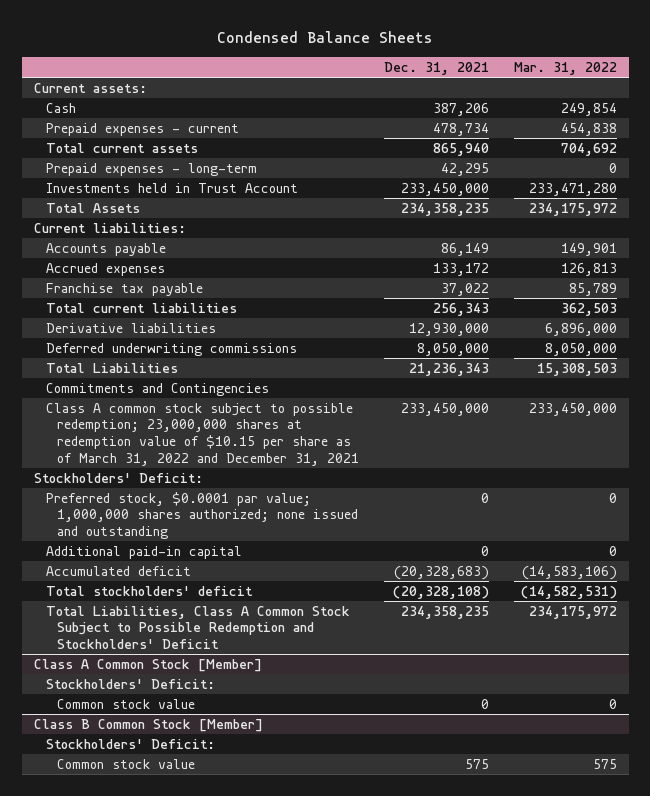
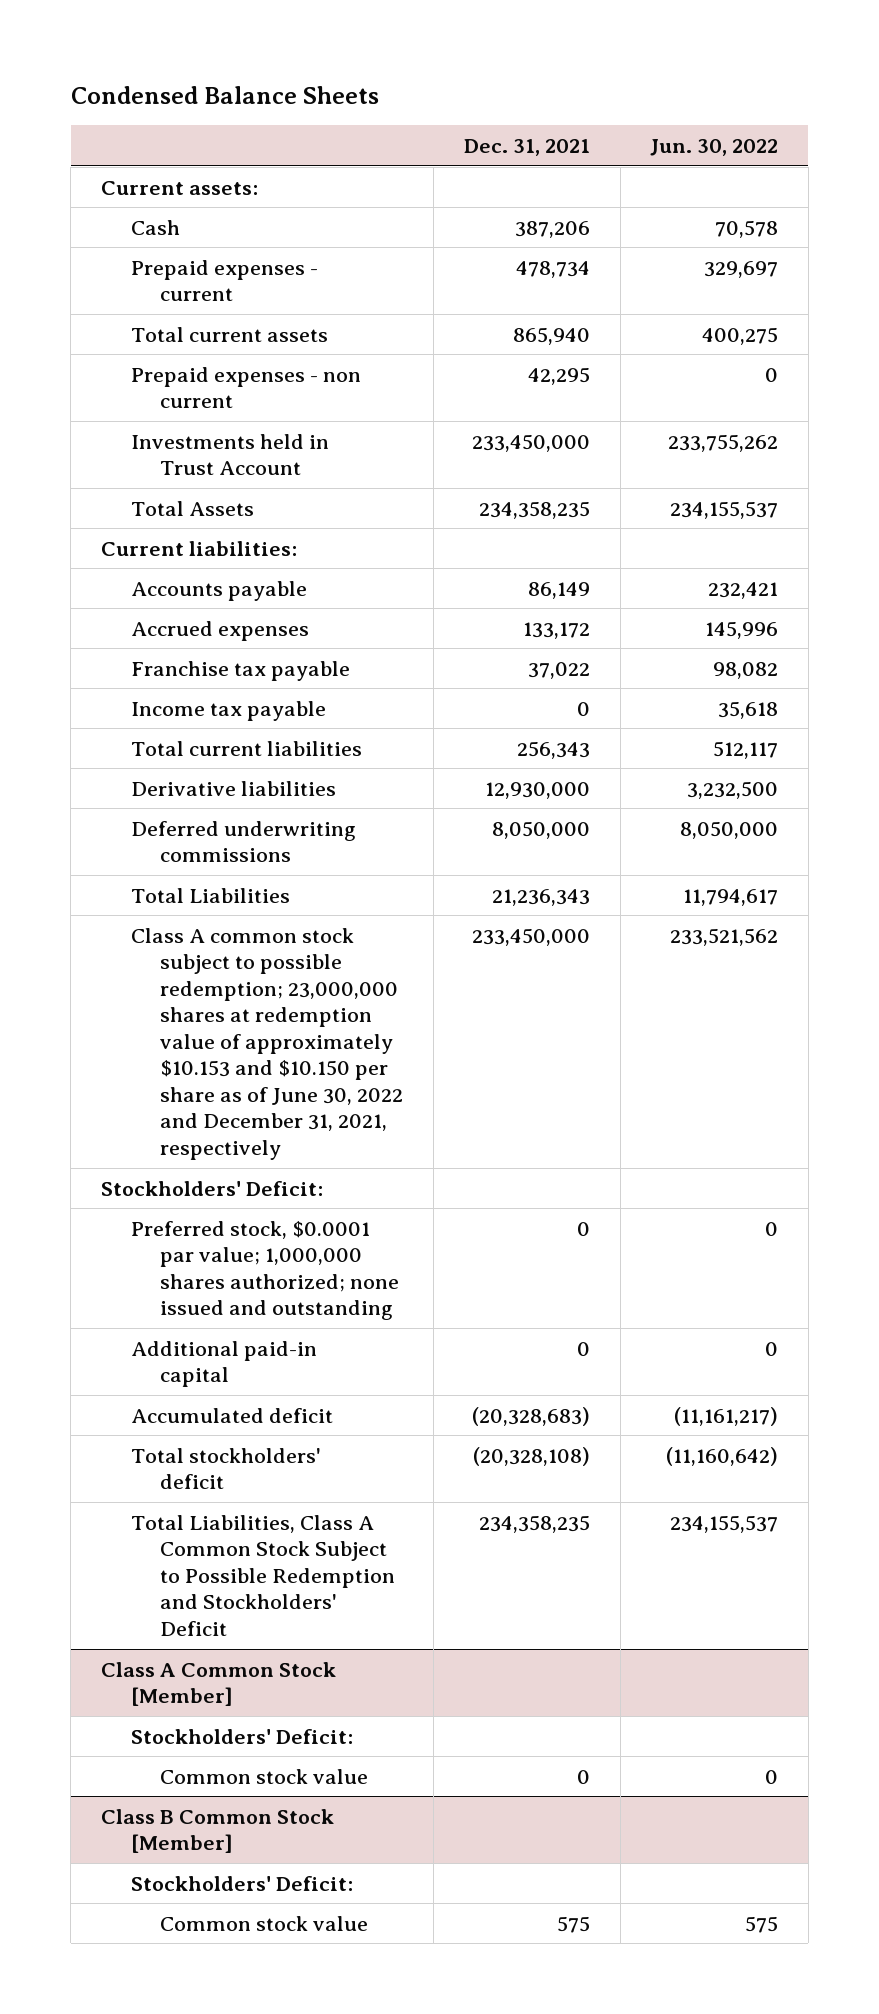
[513,62,617,76] Mar. 31, 2022 -> none
none -> [650,138,779,156] Jun. 30, 2022
[45,162,257,176] Prepaid expenses - long-term -> [130,366,361,409] Prepaid expenses - non current
none -> [130,700,326,721] Income tax payable
[45,382,269,396] Commitments and Contingencies -> none
[45,402,360,466] Class A common stock subject to possible redemption; 23,000,000 shares at redemption value of $10.15 per share as of March 31, 2022 and December 31, 2021 -> [130,927,404,1160] Class A common stock subject to possible redemption; 23,000,000 shares at redemption value of approximately $10.153 and $10.150 per share as of June 30, 2022 and December 31, 2021, respectively

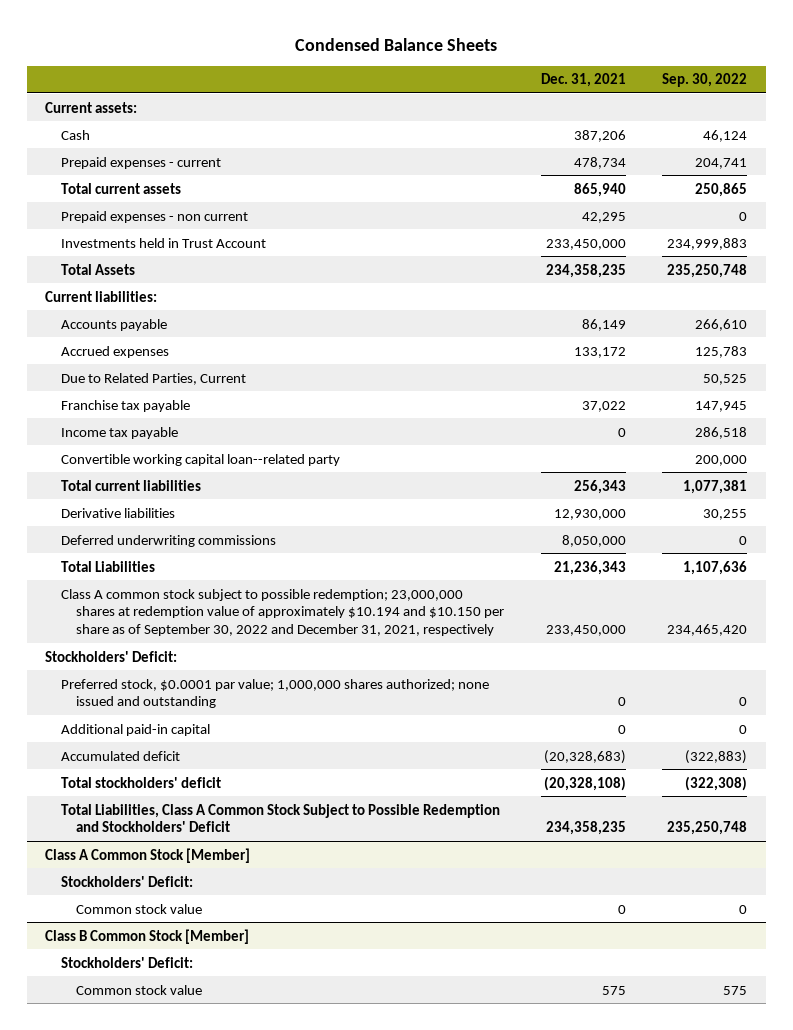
[650,138,779,156] Jun. 30, 2022 -> none
none -> [662,73,748,88] Sep. 30, 2022
none -> [60,372,246,385] Due to Related Parties, Current
none -> [60,453,340,466] Convertible working capital loan--related party
[130,927,404,1160] Class A common stock subject to possible redemption; 23,000,000 shares at redemption value of approximately $10.153 and $10.150 per share as of June 30, 2022 and December 31, 2021, respectively -> [60,588,505,637] Class A common stock subject to possible redemption; 23,000,000 shares at redemption value of approximately $10.194 and $10.150 per share as of September 30, 2022 and December 31, 2021, respectively

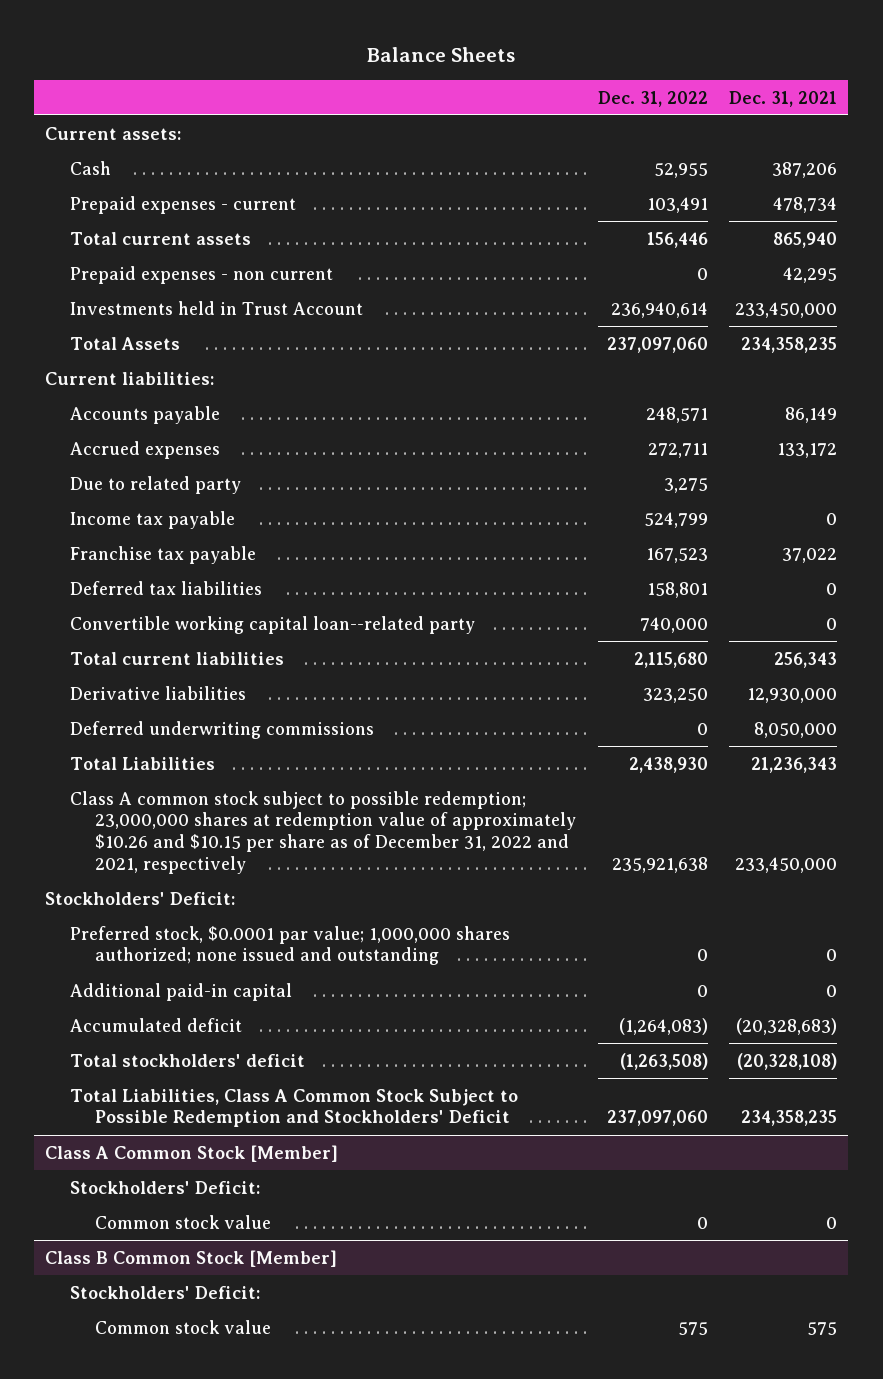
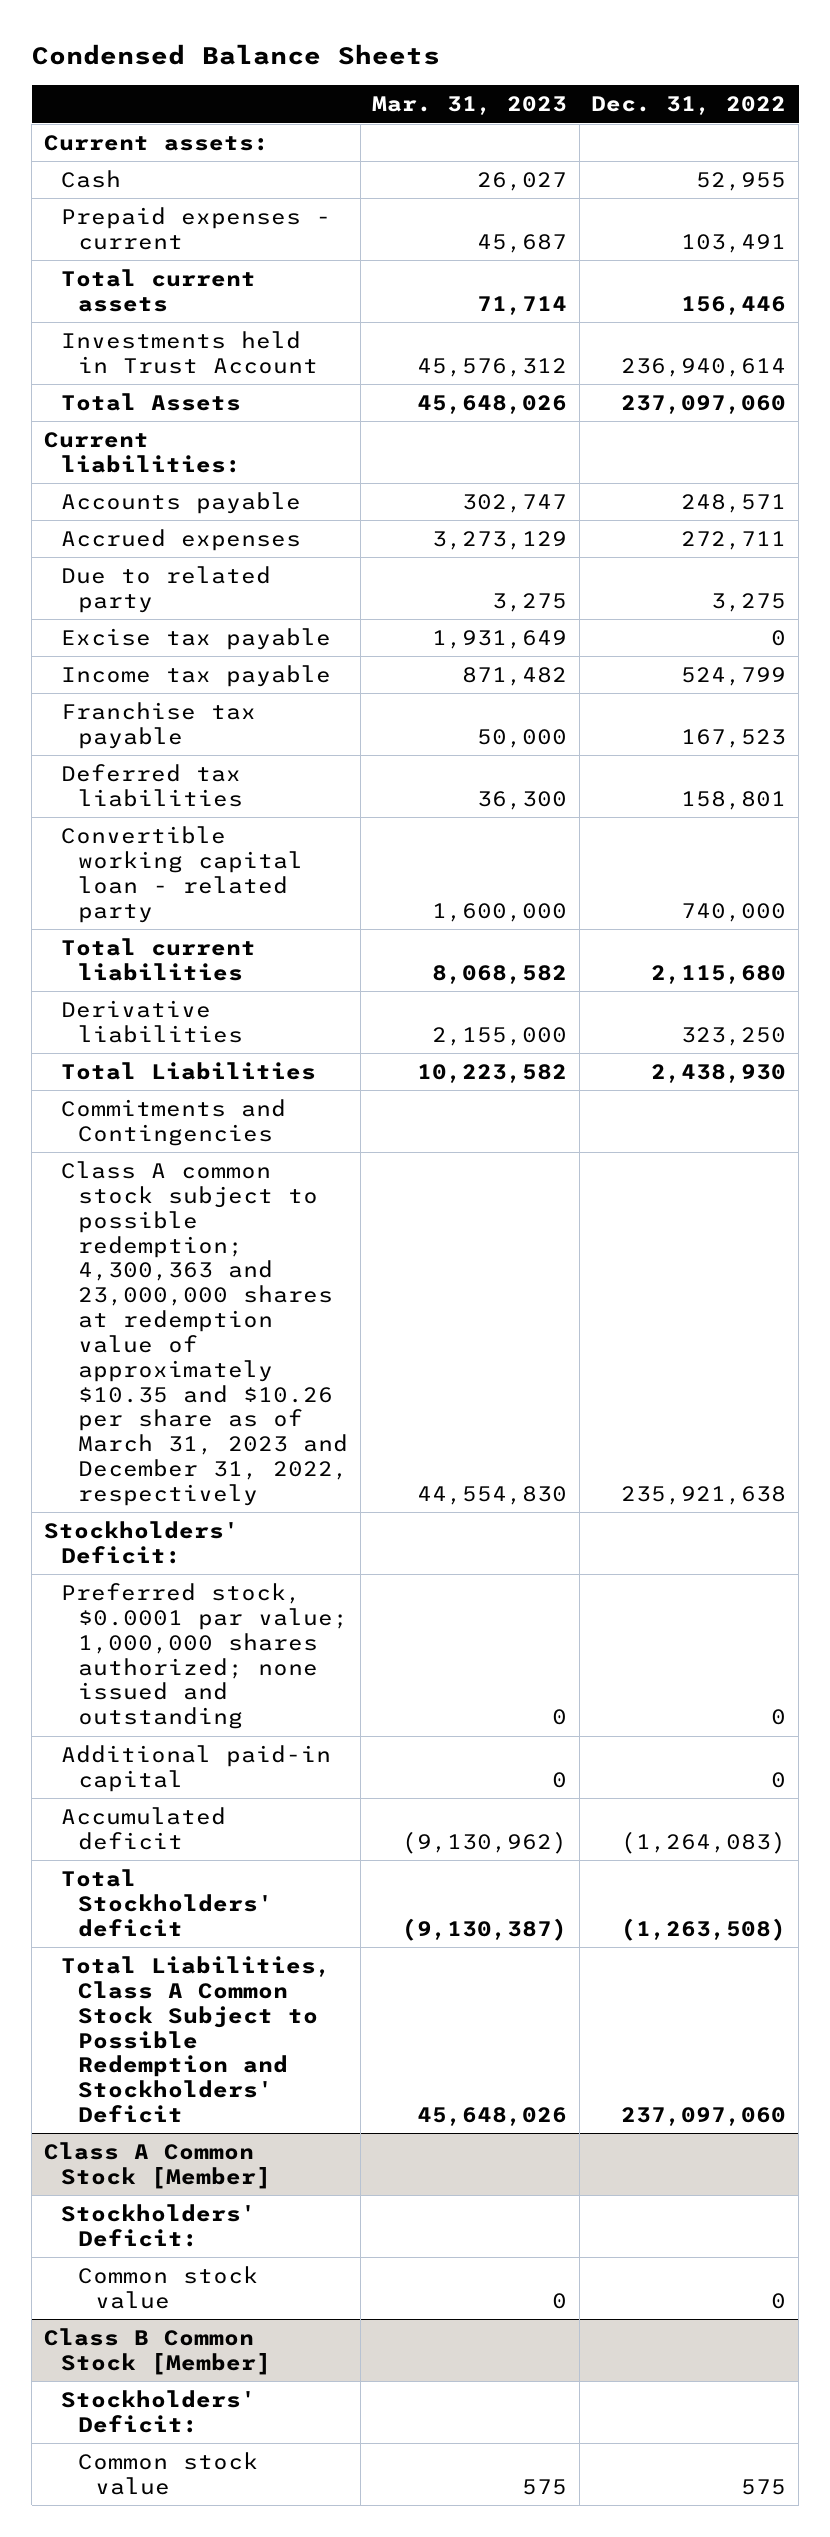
[367,47,516,63] Balance Sheets -> [31,44,440,66] Condensed Balance Sheets
[729,90,838,107] Dec. 31, 2021 -> none
none -> [372,96,568,116] Mar. 31, 2023
[70,265,334,284] Prepaid expenses - non current -> none
none -> [60,628,331,651] Excise tax payable
[70,615,476,634] Convertible working capital loan--related party -> [60,826,304,923] Convertible working capital loan - related party
[70,720,375,739] Deferred underwriting commissions -> none
none -> [60,1099,286,1146] Commitments and Contingencies
[70,790,576,875] Class A common stock subject to possible redemption; 23,000,000 shares at redemption value of approximately $10.26 and $10.15 per share as of December 31, 2022 and 2021, respectively -> [60,1161,349,1506] Class A common stock subject to possible redemption; 4,300,363 and 23,000,000 shares at redemption value of approximately $10.35 and $10.26 per share as of March 31, 2023 and December 31, 2022, respectively
[70,1053,306,1067] Total stockholders' deficit -> [60,1869,274,1937] Total Stockholders' deficit

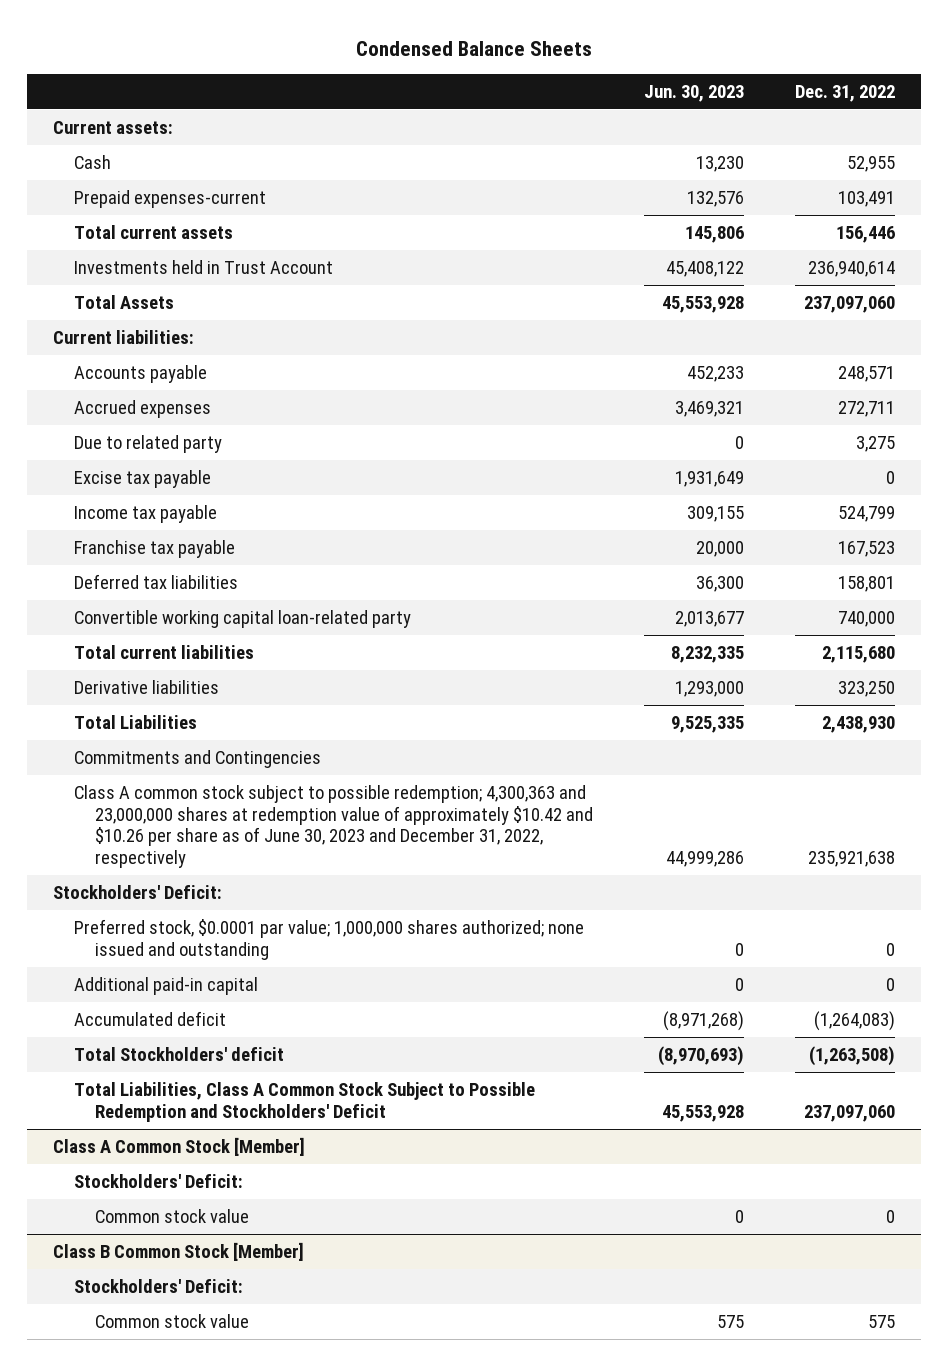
[372,96,568,116] Mar. 31, 2023 -> none
none -> [644,84,745,102] Jun. 30, 2023
[60,207,331,250] Prepaid expenses - current -> [74,189,267,208] Prepaid expenses-current
[60,826,304,923] Convertible working capital loan - related party -> [74,609,412,628] Convertible working capital loan-related party
[60,1161,349,1506] Class A common stock subject to possible redemption; 4,300,363 and 23,000,000 shares at redemption value of approximately $10.35 and $10.26 per share as of March 31, 2023 and December 31, 2022, respectively -> [74,784,594,869] Class A common stock subject to possible redemption; 4,300,363 and 23,000,000 shares at redemption value of approximately $10.42 and $10.26 per share as of June 30, 2023 and December 31, 2022, respectively

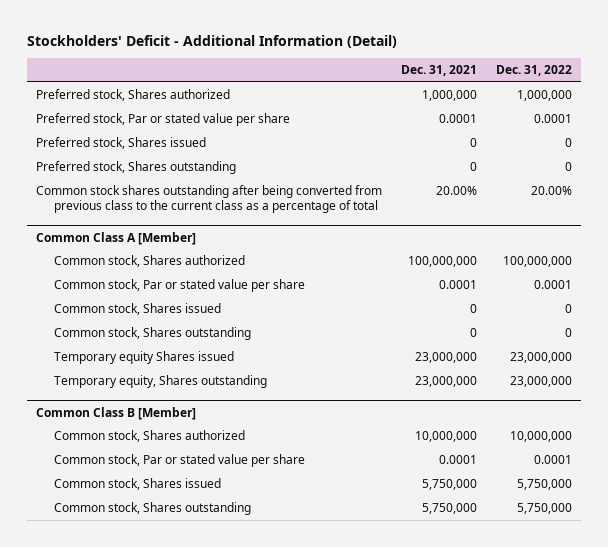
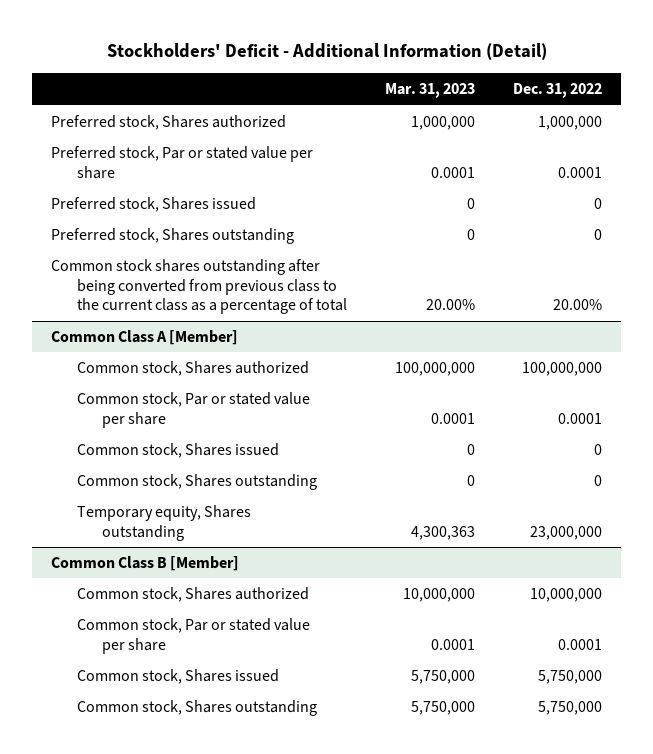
[401,65,478,77] Dec. 31, 2021 -> none
none -> [384,83,475,99] Mar. 31, 2023
[53,351,234,365] Temporary equity Shares issued -> none

